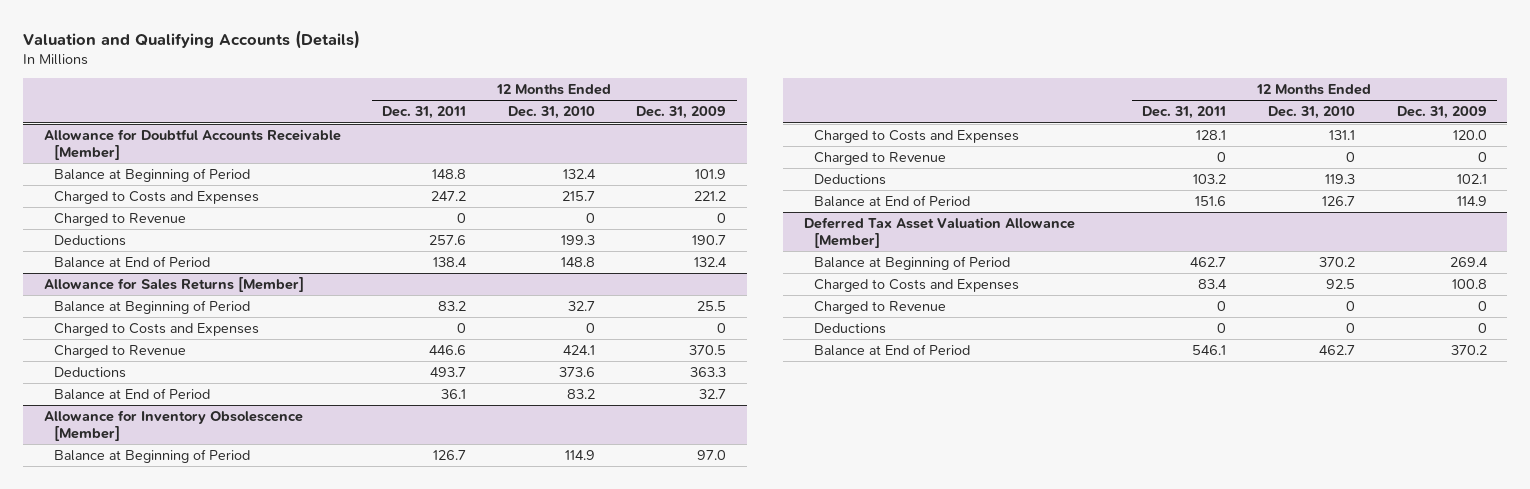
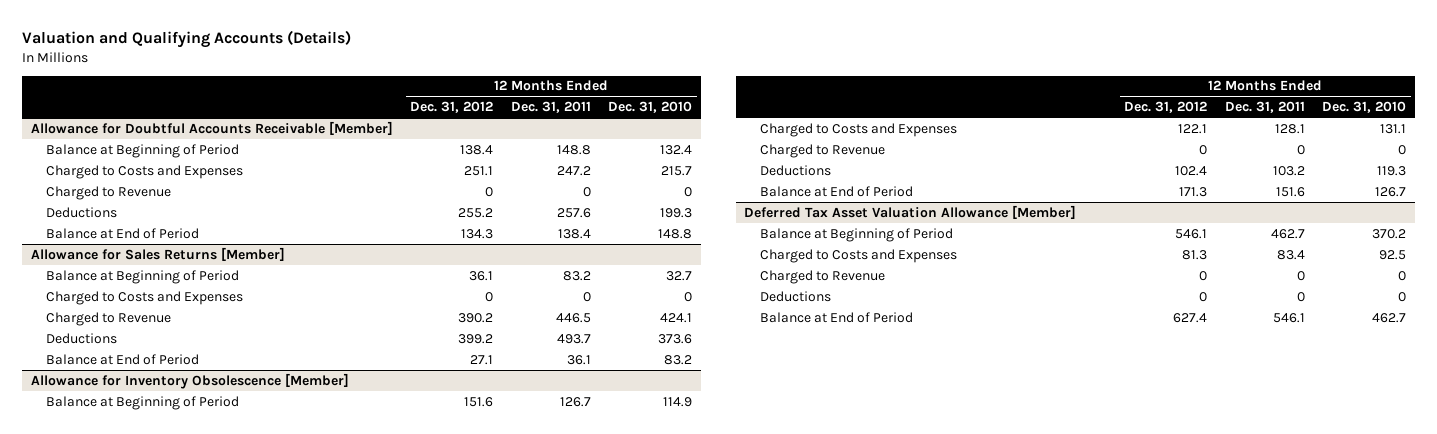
[636,106,727,120] Dec. 31, 2009 -> none
none -> [410,101,494,114] Dec. 31, 2012
[429,344,467,355] 446.6 -> [555,312,591,323] 446.5

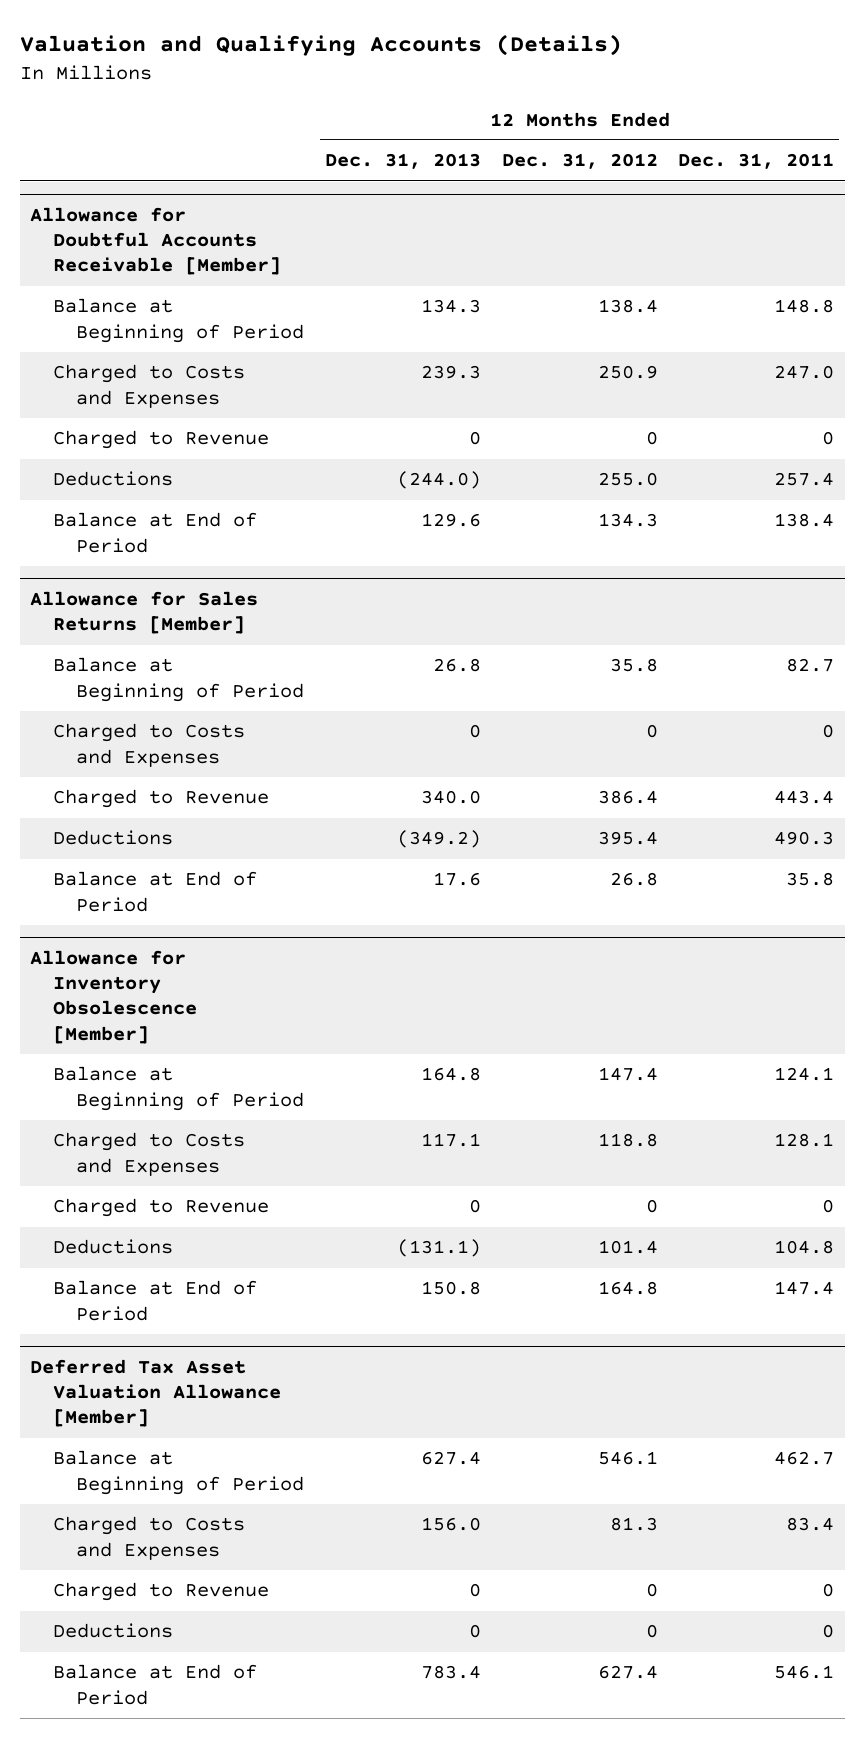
[608,101,693,114] Dec. 31, 2010 -> none
none -> [324,153,481,170] Dec. 31, 2013
[464,165,494,176] 251.1 -> [597,365,658,380] 250.9
[556,165,591,176] 247.2 -> [774,365,835,380] 247.0
[458,207,494,218] 255.2 -> [597,472,658,487] 255.0
[556,207,591,218] 257.6 -> [774,472,835,487] 257.4
[469,270,494,281] 36.1 -> [609,658,658,673] 35.8
[562,270,591,281] 83.2 -> [786,658,835,673] 82.7
[458,312,494,323] 390.2 -> [597,790,658,805] 386.4
[555,312,591,323] 446.5 -> [774,790,835,805] 443.4
[458,333,494,344] 399.2 -> [597,831,658,846] 395.4
[556,333,591,344] 493.7 -> [774,831,835,846] 490.3
[470,354,494,365] 27.1 -> [609,872,658,887] 26.8
[566,354,591,365] 36.1 -> [786,872,835,887] 35.8
[464,396,494,407] 151.6 -> [597,1067,658,1082] 147.4
[559,396,591,407] 126.7 -> [774,1067,835,1082] 124.1
[1178,123,1208,134] 122.1 -> [597,1133,658,1148] 118.8
[1175,165,1208,176] 102.4 -> [597,1240,658,1255] 101.4
[1272,165,1305,176] 103.2 -> [774,1240,835,1255] 104.8
[1179,186,1208,197] 171.3 -> [597,1281,658,1296] 164.8
[1275,186,1305,197] 151.6 -> [774,1281,835,1296] 147.4

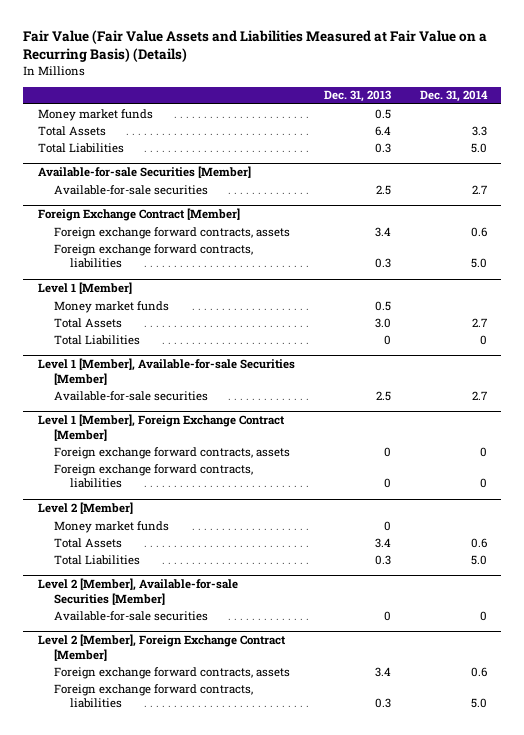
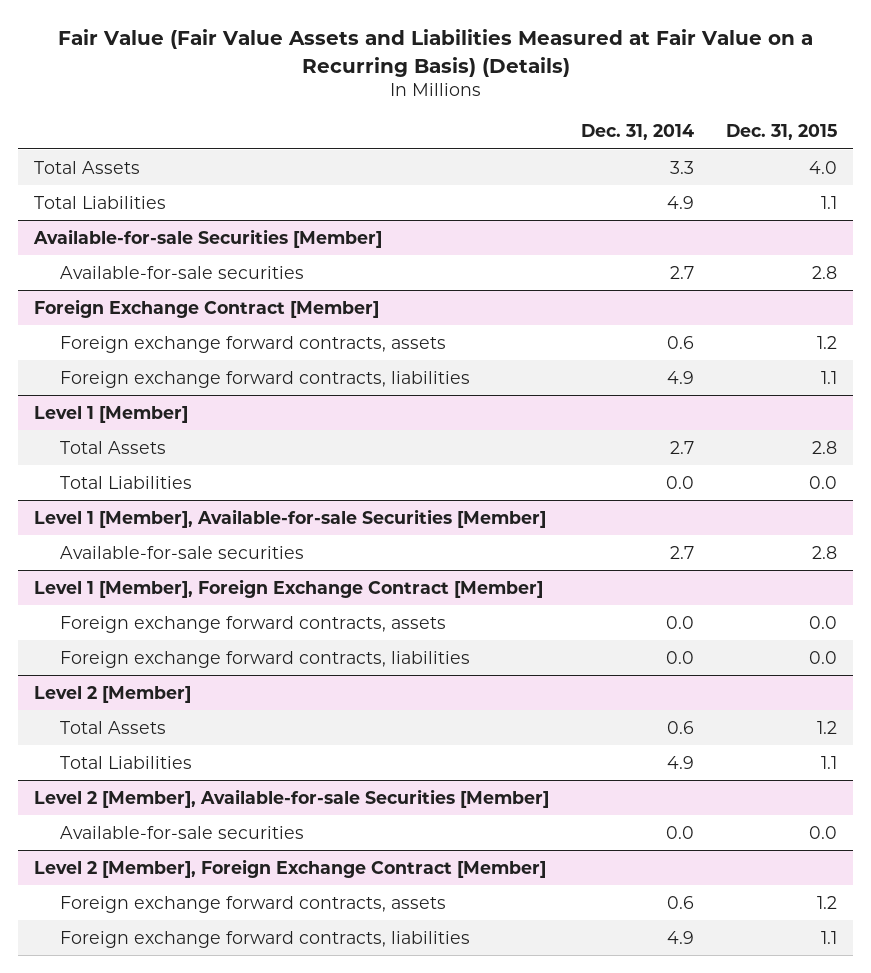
[323,90,391,103] Dec. 31, 2013 -> none
none -> [725,124,837,141] Dec. 31, 2015
[37,108,153,121] Money market funds -> none
[470,142,487,153] 5.0 -> [667,195,695,209] 4.9
[470,258,487,269] 5.0 -> [667,370,695,384] 4.9
[53,300,169,313] Money market funds -> none
[479,334,487,345] 0 -> [666,475,695,489] 0.0
[479,446,487,457] 0 -> [666,615,695,629] 0.0
[479,478,487,489] 0 -> [666,650,695,664] 0.0
[53,520,169,533] Money market funds -> none
[470,554,487,565] 5.0 -> [667,755,695,769] 4.9
[479,610,487,621] 0 -> [666,825,695,839] 0.0
[470,698,487,709] 5.0 -> [667,930,695,944] 4.9

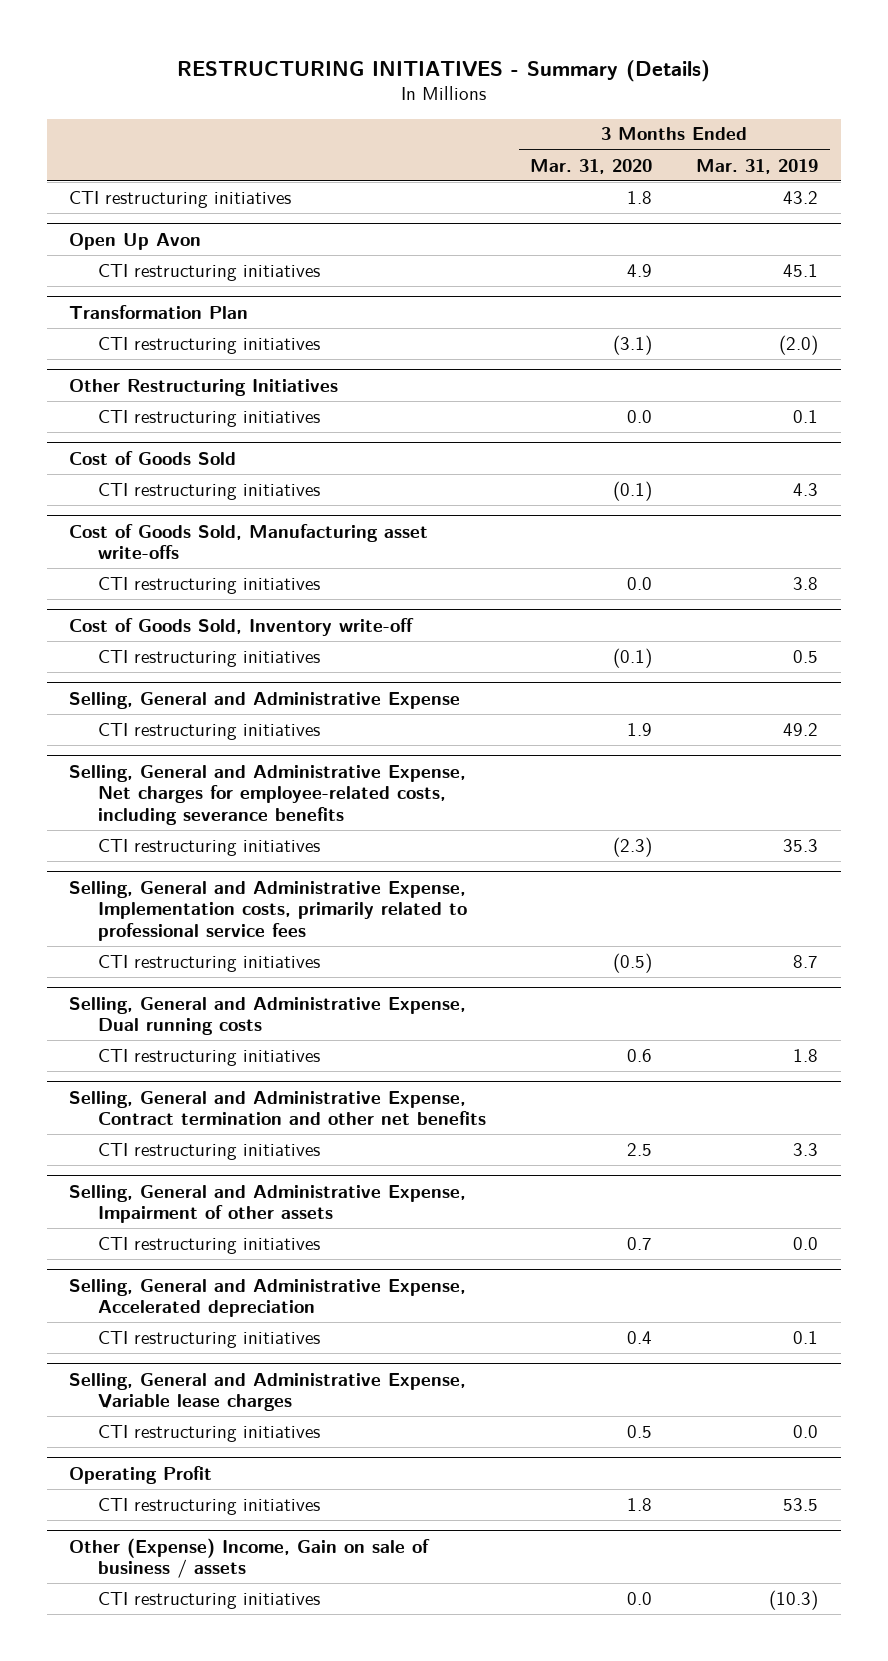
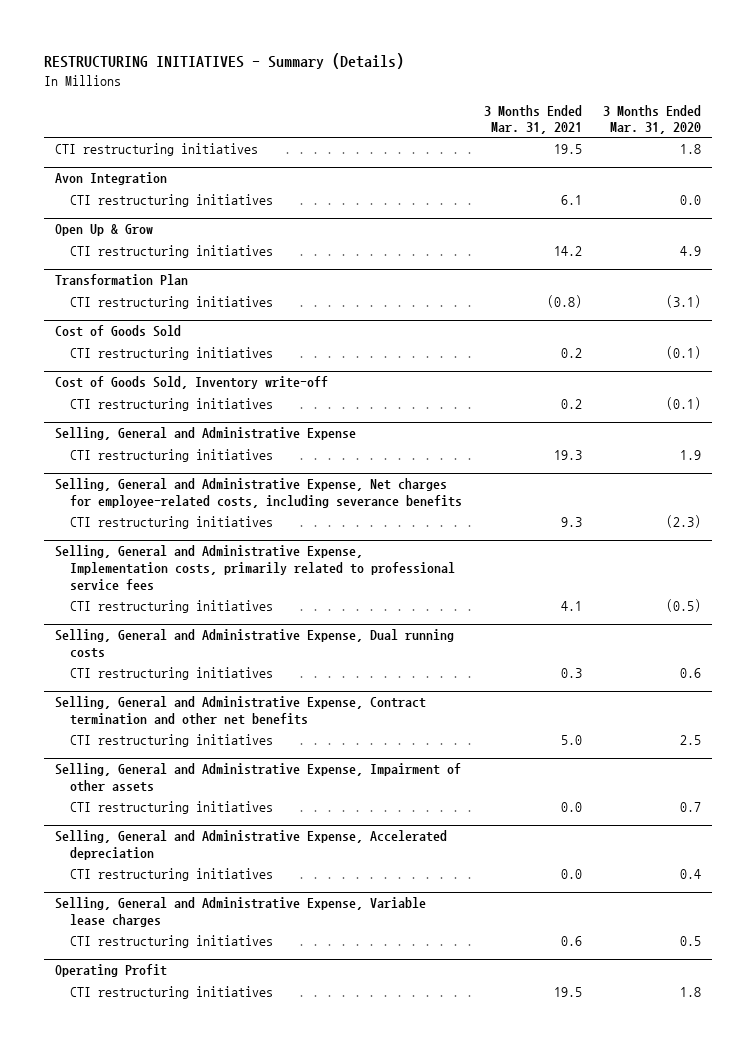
[696,158,819,174] Mar. 31, 2019 -> none
none -> [483,104,582,135] 3 Months Ended Mar. 31, 2021
none -> [55,172,168,186] Avon Integration
none -> [70,194,274,208] CTI restructuring initiatives
[69,232,202,250] Open Up Avon -> [55,223,154,237] Open Up & Grow
[69,378,339,396] Other Restructuring Initiatives -> none
[97,409,320,427] CTI restructuring initiatives -> none
[69,523,429,560] Cost of Goods Sold, Manufacturing asset write-offs -> none
[97,576,320,594] CTI restructuring initiatives -> none
[69,1537,431,1579] Other (Expense) Income, Gain on sale of business / assets -> none
[97,1591,320,1609] CTI restructuring initiatives -> none

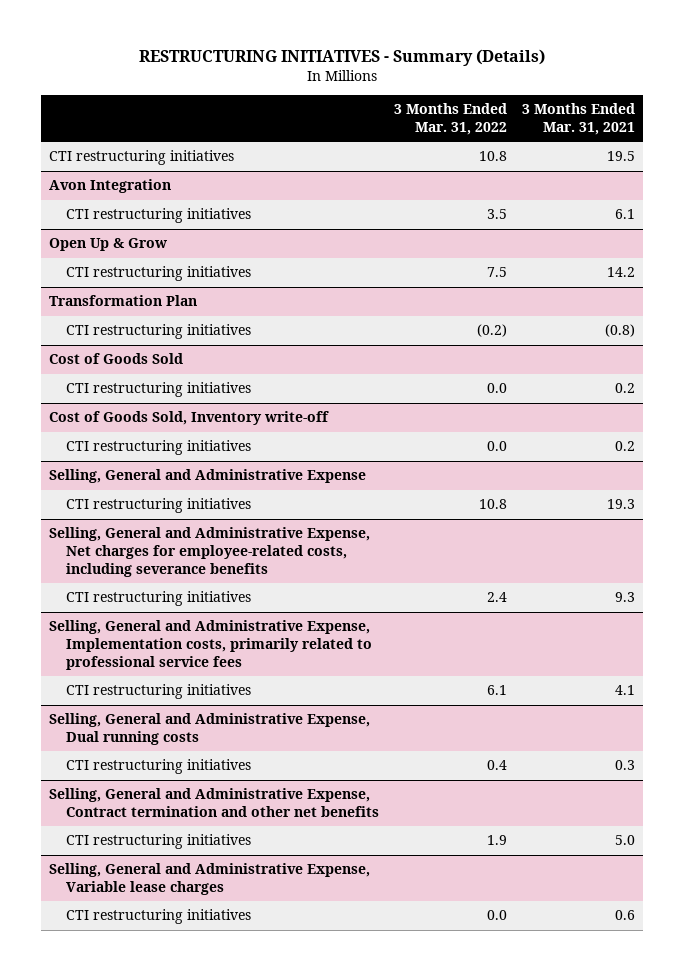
[602,104,701,135] 3 Months Ended Mar. 31, 2020 -> none
none -> [393,103,507,136] 3 Months Ended Mar. 31, 2022
[55,763,462,793] Selling, General and Administrative Expense, Impairment of other assets -> none
[70,801,274,815] CTI restructuring initiatives -> none
[55,830,448,861] Selling, General and Administrative Expense, Accelerated depreciation -> none
[70,868,274,882] CTI restructuring initiatives -> none
[55,964,168,978] Operating Profit -> none
[70,986,274,1000] CTI restructuring initiatives -> none

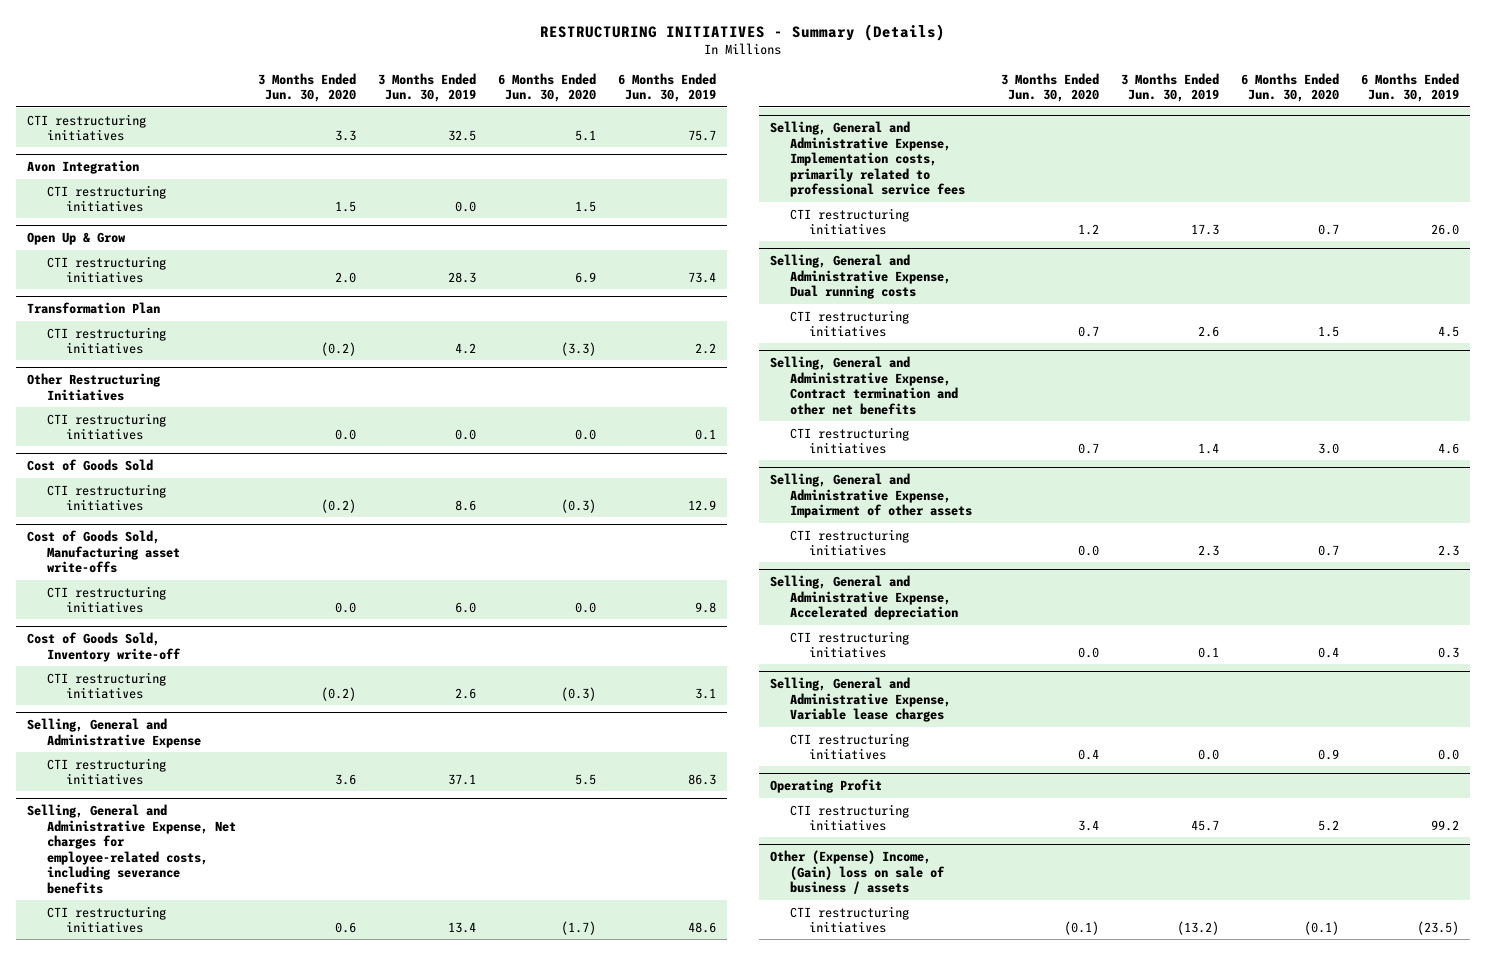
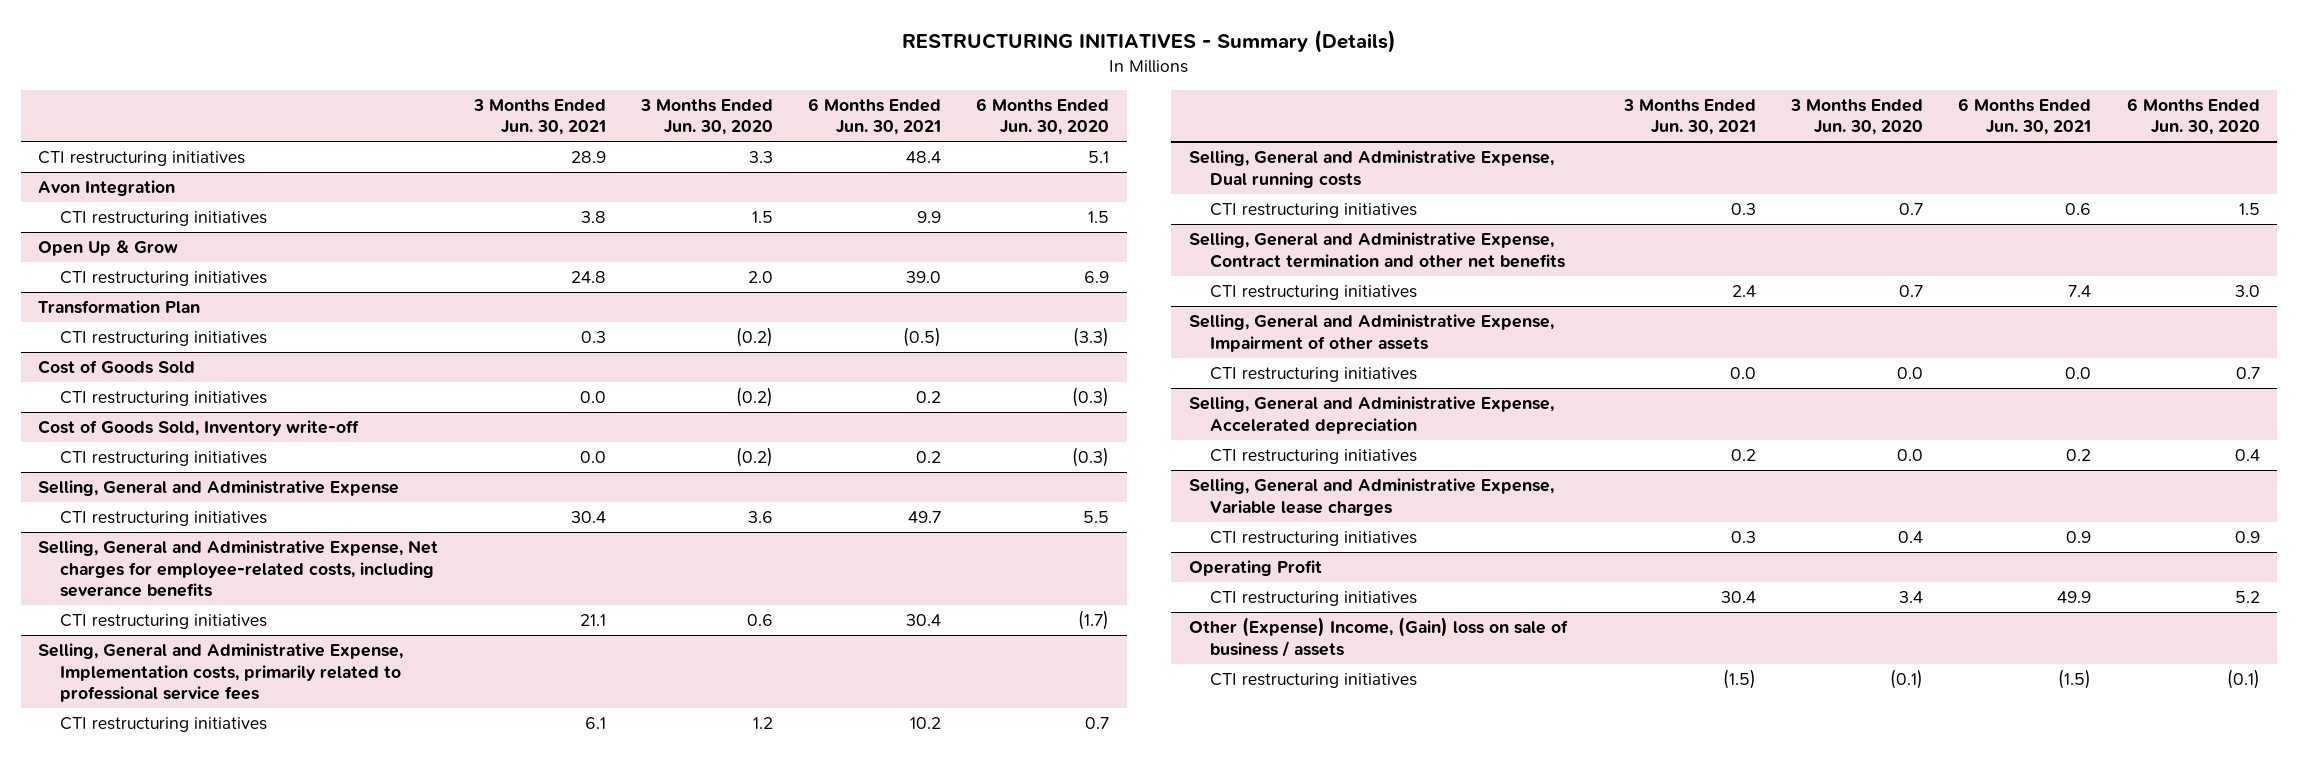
[377,72,476,103] 3 Months Ended Jun. 30, 2019 -> none
[617,72,716,103] 6 Months Ended Jun. 30, 2019 -> none
none -> [472,98,606,136] 3 Months Ended Jun. 30, 2021
none -> [807,97,941,136] 6 Months Ended Jun. 30, 2021
[27,373,162,401] Other Restructuring Initiatives -> none
[46,412,166,441] CTI restructuring initiatives -> none
[27,530,180,574] Cost of Goods Sold, Manufacturing asset write-offs -> none
[46,585,166,614] CTI restructuring initiatives -> none

